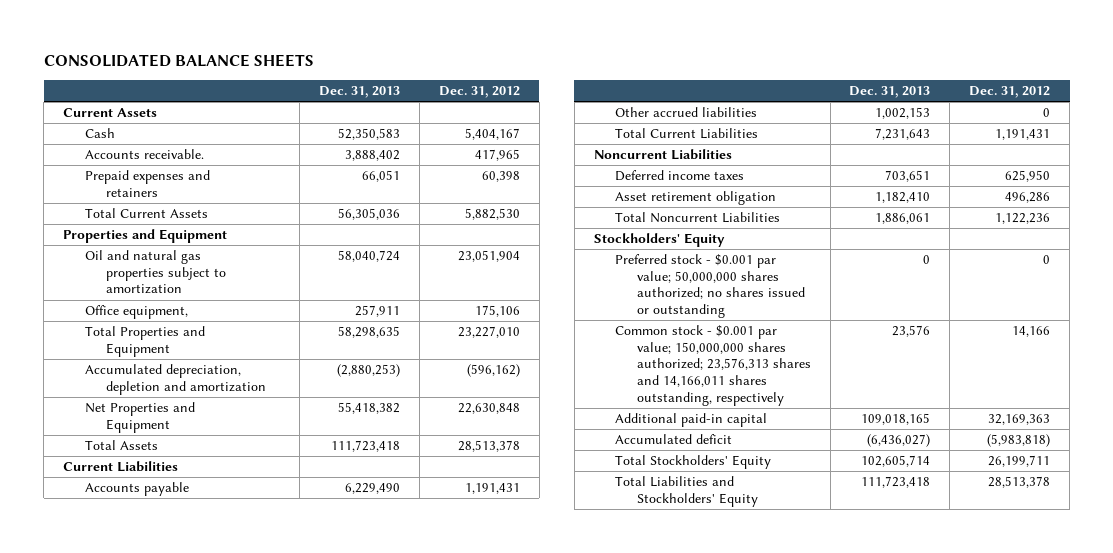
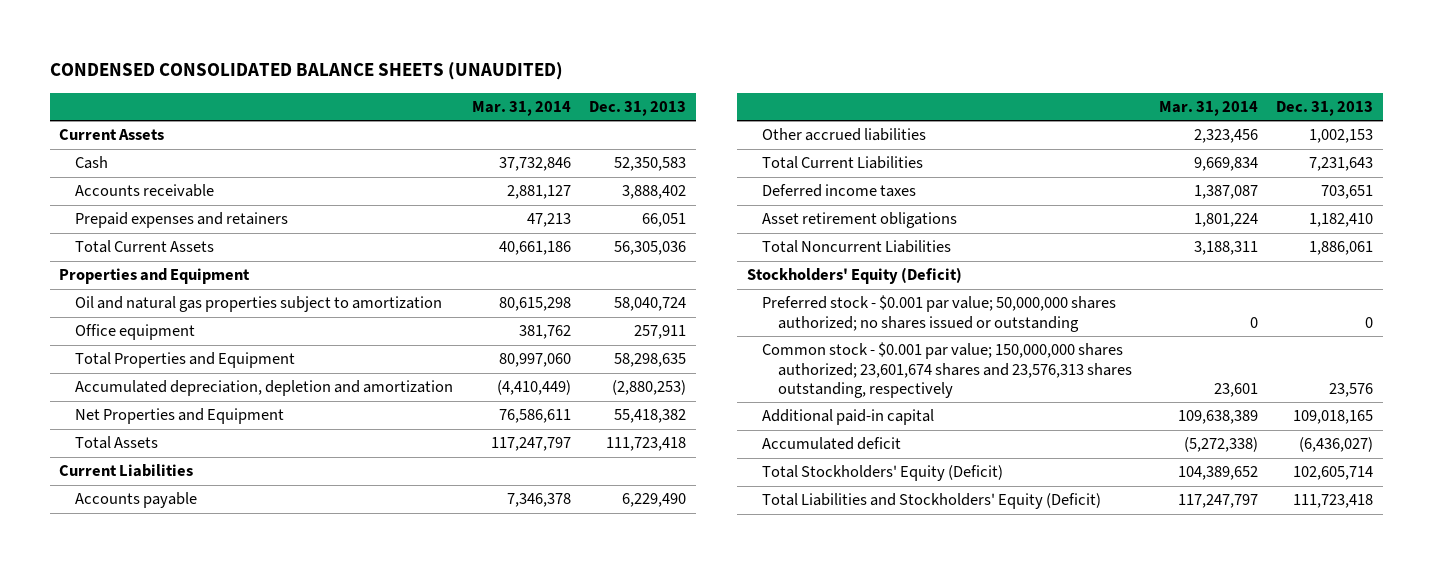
[43,53,314,67] CONSOLIDATED BALANCE SHEETS -> [50,61,564,80] CONDENSED CONSOLIDATED BALANCE SHEETS (UNAUDITED)
[438,86,520,99] Dec. 31, 2012 -> none
none -> [471,100,571,116] Mar. 31, 2014
[84,149,204,160] Accounts receivable. -> [75,184,215,198] Accounts receivable
[84,305,188,320] Office equipment, -> [75,324,196,341] Office equipment
[593,149,732,161] Noncurrent Liabilities -> none
[615,191,777,206] Asset retirement obligation -> [762,212,958,229] Asset retirement obligations
[593,233,725,248] Stockholders' Equity -> [746,267,962,285] Stockholders' Equity (Deficit)
[615,325,811,406] Common stock - $0.001 par value; 150,000,000 shares authorized; 23,576,313 shares and 14,166,011 shares outstanding, respectively -> [762,342,1132,398] Common stock - $0.001 par value; 150,000,000 shares authorized; 23,601,674 shares and 23,576,313 shares outstanding, respectively
[615,455,772,470] Total Stockholders' Equity -> [762,465,1004,482] Total Stockholders' Equity (Deficit)
[615,476,758,507] Total Liabilities and Stockholders' Equity -> [762,493,1102,510] Total Liabilities and Stockholders' Equity (Deficit)

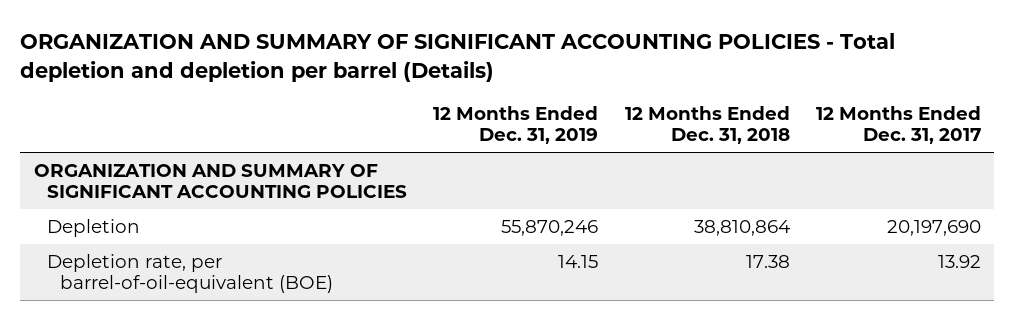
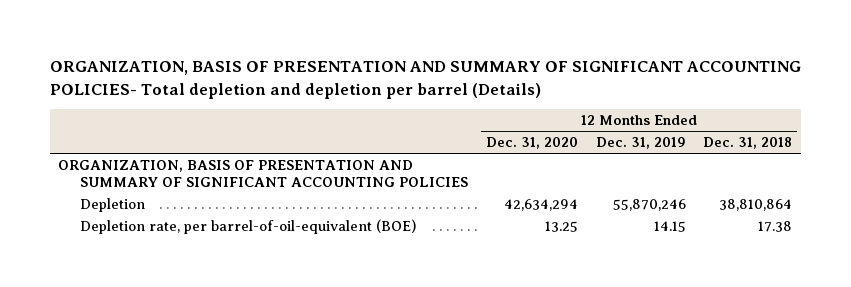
[20,33,896,82] ORGANIZATION AND SUMMARY OF SIGNIFICANT ACCOUNTING POLICIES - Total depletion and depletion per barrel (Details) -> [49,61,801,99] ORGANIZATION, BASIS OF PRESENTATION AND SUMMARY OF SIGNIFICANT ACCOUNTING POLICIES- Total depletion and depletion per barrel (Details)
[816,105,982,145] 12 Months Ended Dec. 31, 2017 -> none
none -> [485,137,578,150] Dec. 31, 2020
[33,164,407,199] ORGANIZATION AND SUMMARY OF SIGNIFICANT ACCOUNTING POLICIES -> [58,159,469,187] ORGANIZATION, BASIS OF PRESENTATION AND SUMMARY OF SIGNIFICANT ACCOUNTING POLICIES

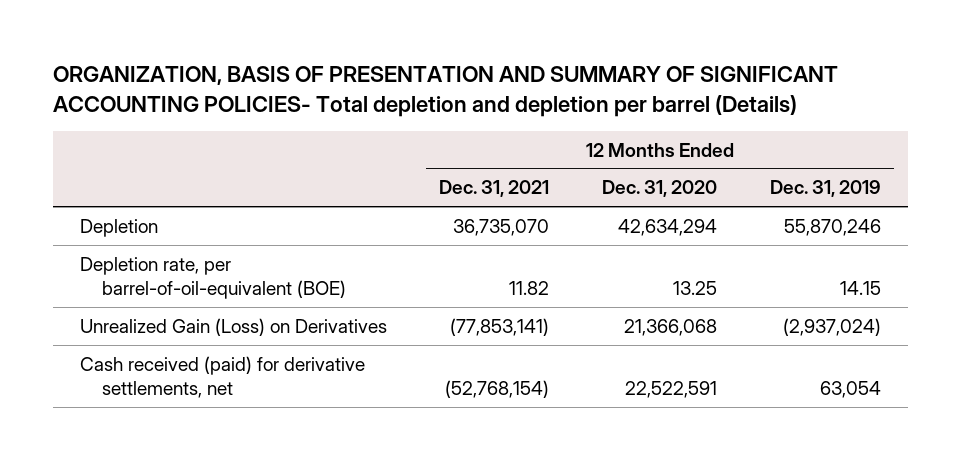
[703,137,793,150] Dec. 31, 2018 -> none
none -> [439,180,550,198] Dec. 31, 2021
[58,159,469,187] ORGANIZATION, BASIS OF PRESENTATION AND SUMMARY OF SIGNIFICANT ACCOUNTING POLICIES -> none
none -> [79,317,387,336] Unrealized Gain (Loss) on Derivatives
none -> [79,355,365,398] Cash received (paid) for derivative settlements, net

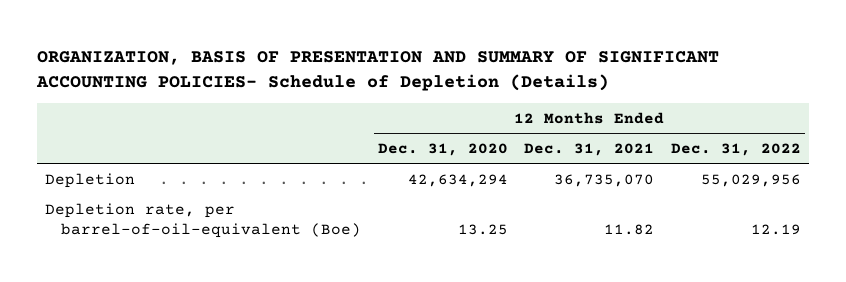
[53,66,839,117] ORGANIZATION, BASIS OF PRESENTATION AND SUMMARY OF SIGNIFICANT ACCOUNTING POLICIES- Total depletion and depletion per barrel (Details) -> [35,50,719,91] ORGANIZATION, BASIS OF PRESENTATION AND SUMMARY OF SIGNIFICANT ACCOUNTING POLICIES- Schedule of Depletion (Details)
[770,180,882,198] Dec. 31, 2019 -> none
none -> [670,142,801,156] Dec. 31, 2022
[79,317,387,336] Unrealized Gain (Loss) on Derivatives -> none
[79,355,365,398] Cash received (paid) for derivative settlements, net -> none
[79,256,347,299] Depletion rate, per barrel-of-oil-equivalent (BOE) -> [44,202,362,239] Depletion rate, per barrel-of-oil-equivalent (Boe)

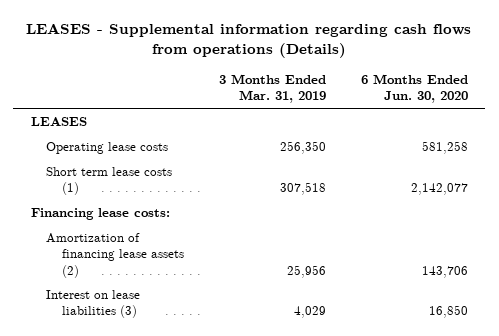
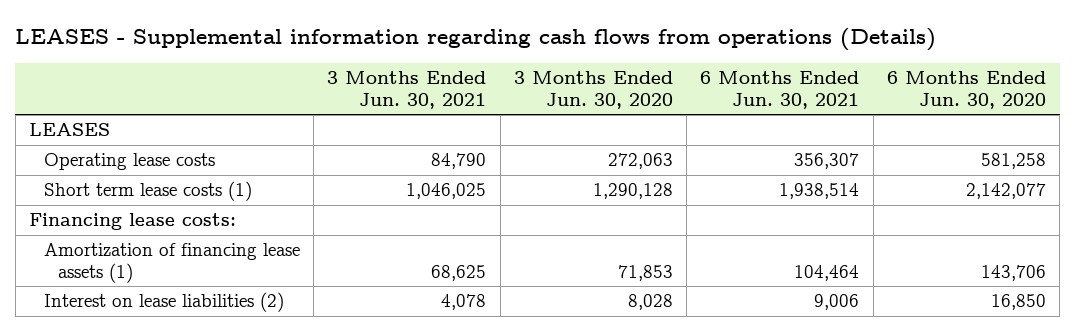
[218,74,326,104] 3 Months Ended Mar. 31, 2019 -> none
none -> [327,70,487,109] 3 Months Ended Jun. 30, 2021
none -> [513,70,673,109] 3 Months Ended Jun. 30, 2020
none -> [700,70,860,109] 6 Months Ended Jun. 30, 2021
[46,232,184,278] Amortization of financing lease assets (2) -> [43,243,300,283] Amortization of financing lease assets (1)
[46,289,141,319] Interest on lease liabilities (3) -> [43,292,284,313] Interest on lease liabilities (2)

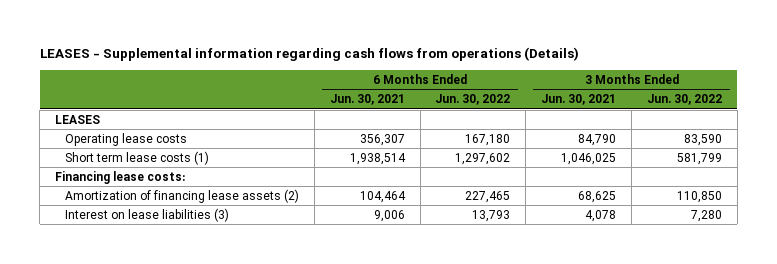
[513,70,673,109] 3 Months Ended Jun. 30, 2020 -> none
[887,70,1047,109] 6 Months Ended Jun. 30, 2020 -> none
none -> [435,94,511,106] Jun. 30, 2022
none -> [646,94,722,106] Jun. 30, 2022
[43,243,300,283] Amortization of financing lease assets (1) -> [64,188,299,203] Amortization of financing lease assets (2)
[43,292,284,313] Interest on lease liabilities (2) -> [64,207,229,222] Interest on lease liabilities (3)

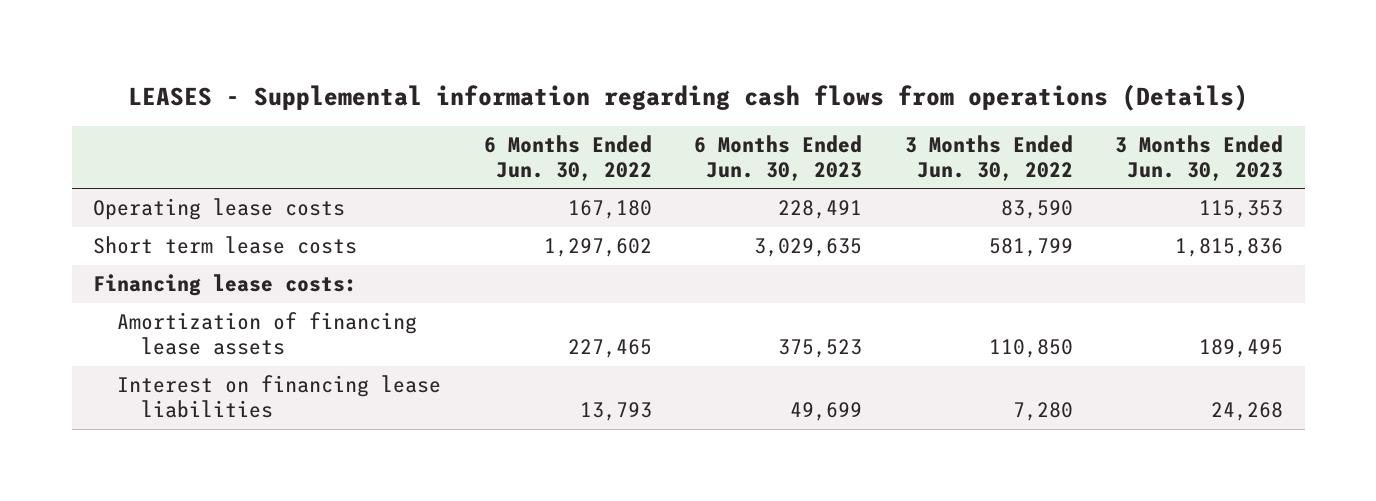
[329,94,405,106] Jun. 30, 2021 -> none
[541,94,617,106] Jun. 30, 2021 -> none
none -> [694,134,863,181] 6 Months Ended Jun. 30, 2023
none -> [1115,134,1284,181] 3 Months Ended Jun. 30, 2023
[55,114,101,124] LEASES -> none
[64,150,209,165] Short term lease costs (1) -> [92,236,357,255] Short term lease costs
[64,188,299,203] Amortization of financing lease assets (2) -> [117,312,418,356] Amortization of financing lease assets
[64,207,229,222] Interest on lease liabilities (3) -> [117,375,442,419] Interest on financing lease liabilities

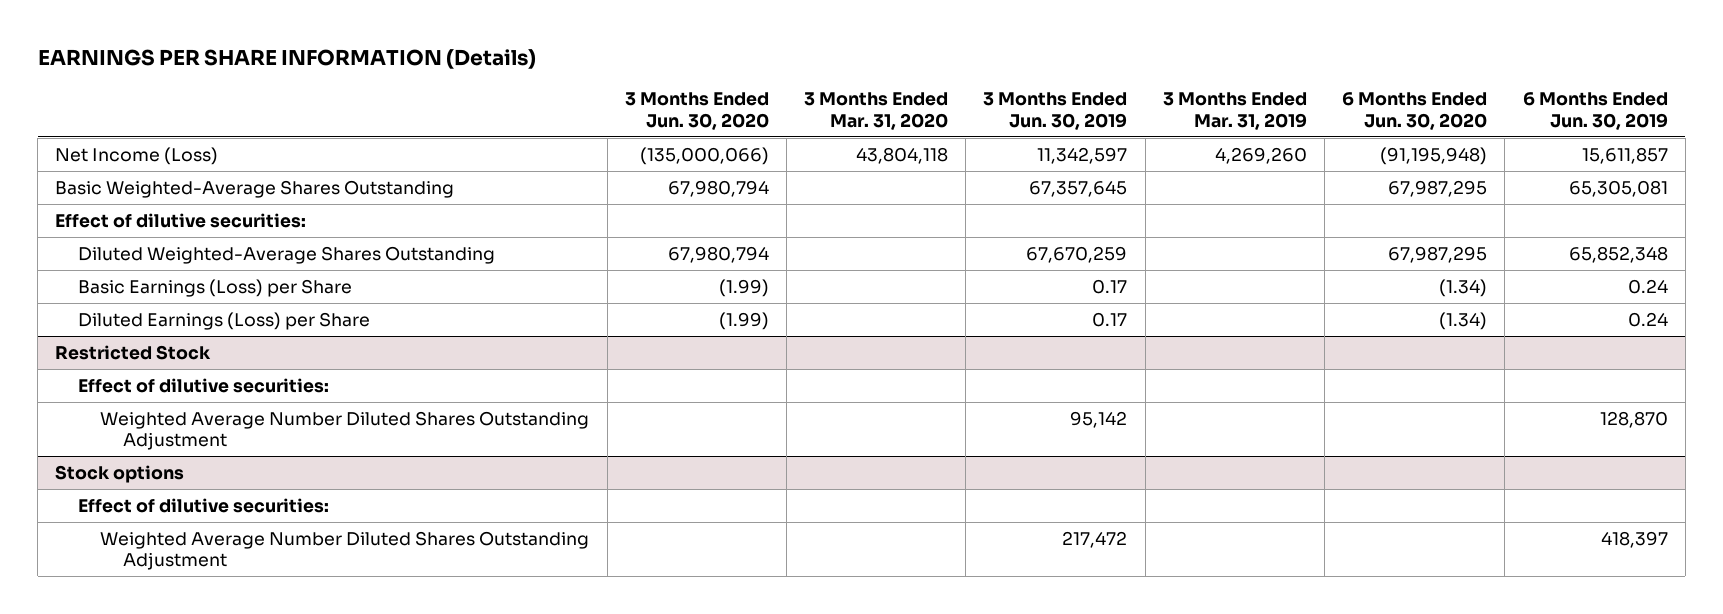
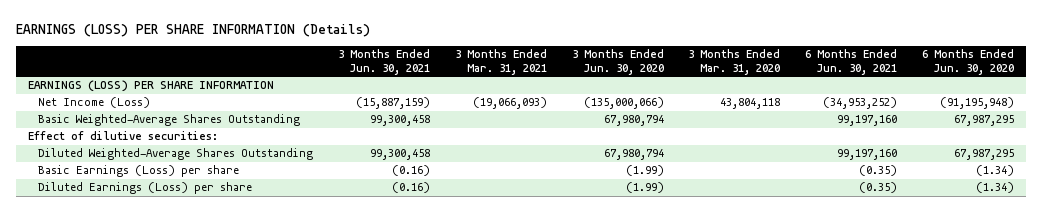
[37,48,536,69] EARNINGS PER SHARE INFORMATION (Details) -> [15,23,370,37] EARNINGS (LOSS) PER SHARE INFORMATION (Details)
[983,92,1128,130] 3 Months Ended Jun. 30, 2019 -> none
[1162,92,1307,130] 3 Months Ended Mar. 31, 2019 -> none
[1522,92,1668,130] 6 Months Ended Jun. 30, 2019 -> none
none -> [338,48,431,75] 3 Months Ended Jun. 30, 2021
none -> [454,48,547,75] 3 Months Ended Mar. 31, 2021
none -> [805,48,898,75] 6 Months Ended Jun. 30, 2021
none -> [28,80,275,93] EARNINGS (LOSS) PER SHARE INFORMATION
[55,344,212,360] Restricted Stock -> none
[77,377,329,393] Effect of dilutive securities: -> none
[100,410,590,451] Weighted Average Number Diluted Shares Outstanding Adjustment -> none
[55,464,185,483] Stock options -> none
[77,497,329,513] Effect of dilutive securities: -> none
[100,530,590,571] Weighted Average Number Diluted Shares Outstanding Adjustment -> none
[77,278,352,297] Basic Earnings (Loss) per Share -> [38,165,240,178] Basic Earnings (Loss) per share
[77,311,370,330] Diluted Earnings (Loss) per Share -> [38,182,253,195] Diluted Earnings (Loss) per share

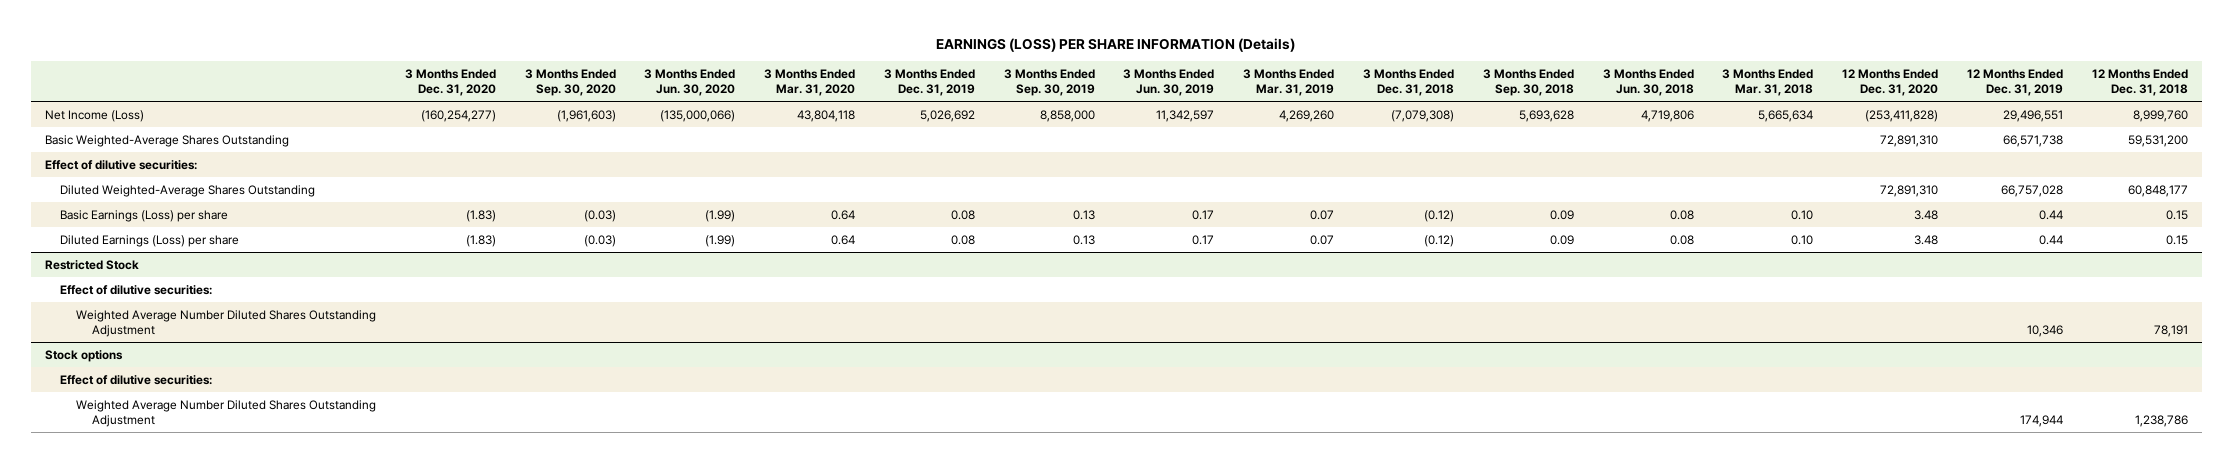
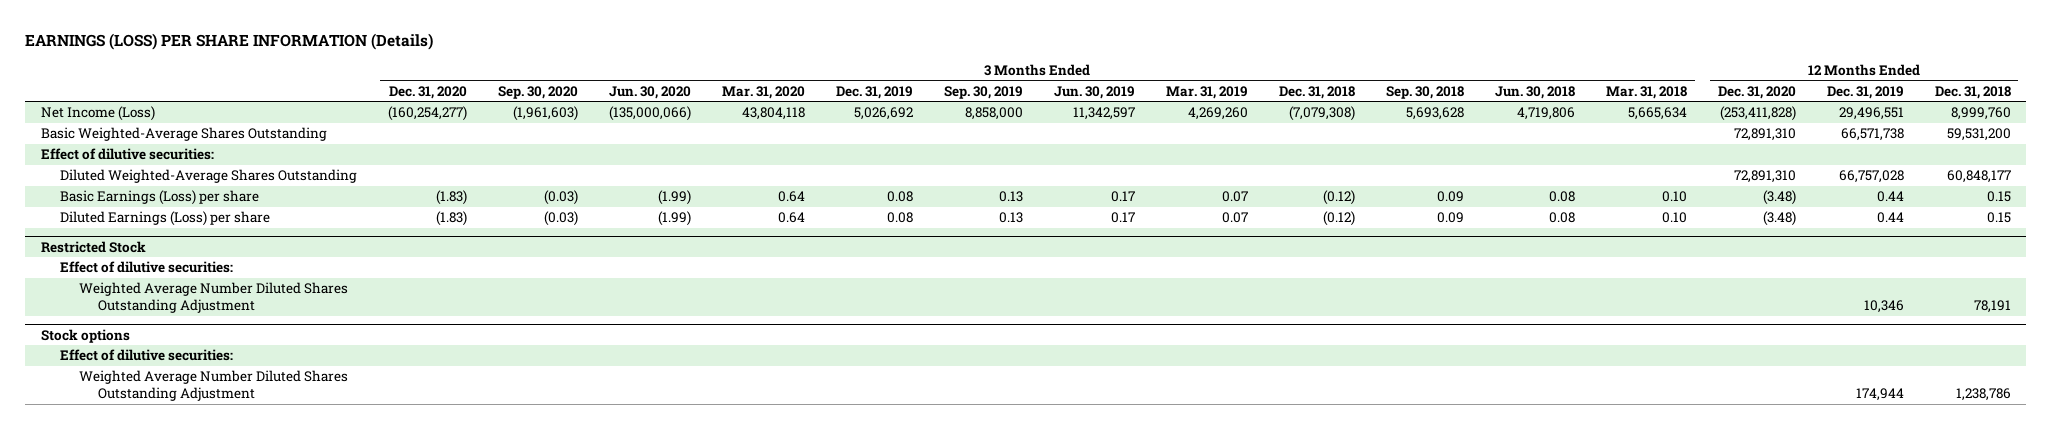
[1914,209,1939,220] 3.48 -> [1762,190,1796,206] (3.48)
[1914,234,1939,245] 3.48 -> [1762,211,1796,227] (3.48)

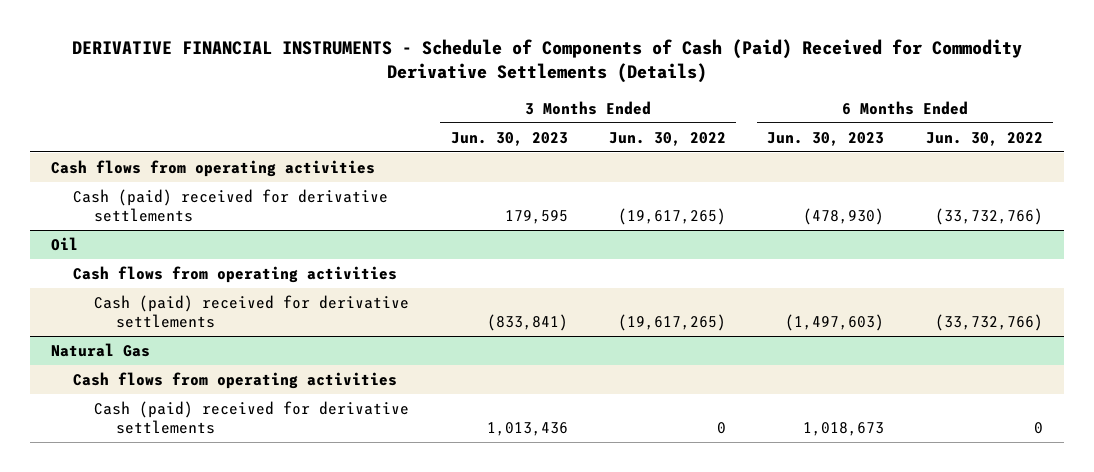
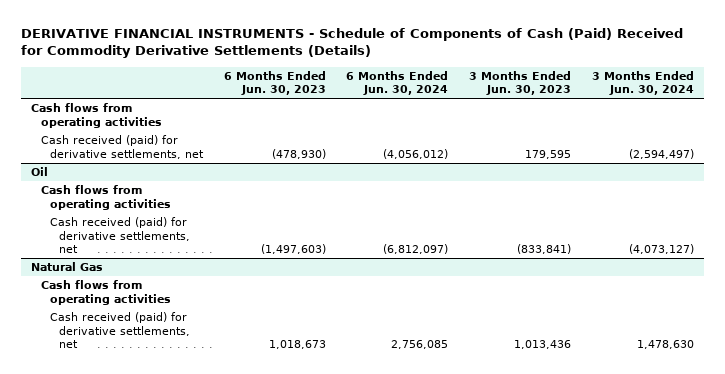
[609,131,727,146] Jun. 30, 2022 -> none
[925,131,1043,146] Jun. 30, 2022 -> none
none -> [346,70,449,96] 6 Months Ended Jun. 30, 2024
none -> [591,70,694,96] 3 Months Ended Jun. 30, 2024
[72,188,388,223] Cash (paid) received for derivative settlements -> [40,135,205,159] Cash received (paid) for derivative settlements, net
[94,294,410,329] Cash (paid) received for derivative settlements -> [50,217,191,253] Cash received (paid) for derivative settlements, net
[94,400,410,435] Cash (paid) received for derivative settlements -> [50,312,191,348] Cash received (paid) for derivative settlements, net

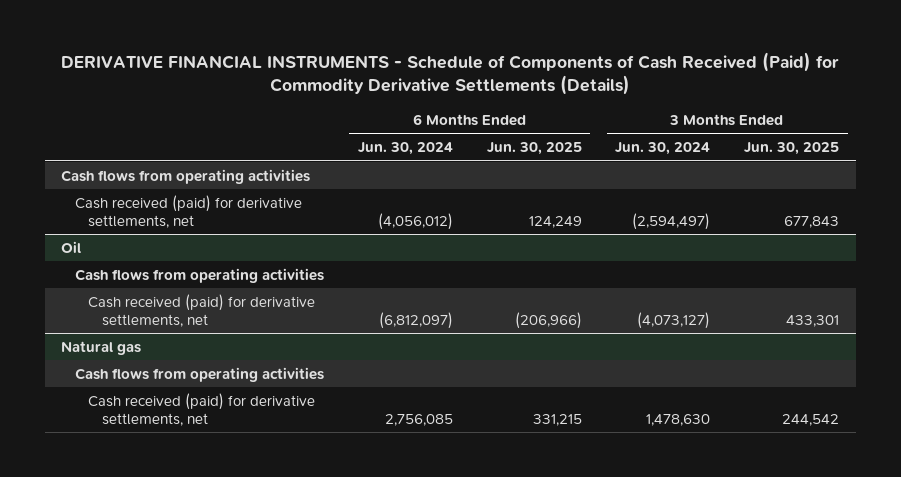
[21,28,684,59] DERIVATIVE FINANCIAL INSTRUMENTS - Schedule of Components of Cash (Paid) Received for Commodity Derivative Settlements (Details) -> [61,51,840,96] DERIVATIVE FINANCIAL INSTRUMENTS - Schedule of Components of Cash Received (Paid) for Commodity Derivative Settlements (Details)
[223,70,326,96] 6 Months Ended Jun. 30, 2023 -> none
[468,70,571,96] 3 Months Ended Jun. 30, 2023 -> none
none -> [486,142,582,156] Jun. 30, 2025
none -> [744,142,840,156] Jun. 30, 2025
[31,262,104,272] Natural Gas -> [61,340,142,355] Natural gas

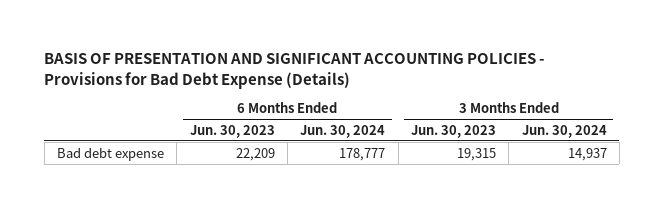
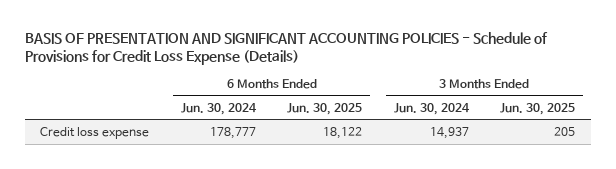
[44,53,546,89] BASIS OF PRESENTATION AND SIGNIFICANT ACCOUNTING POLICIES - Provisions for Bad Debt Expense (Details) -> [24,31,548,65] BASIS OF PRESENTATION AND SIGNIFICANT ACCOUNTING POLICIES - Schedule of Provisions for Credit Loss Expense (Details)
[189,124,275,138] Jun. 30, 2023 -> none
[410,124,496,138] Jun. 30, 2023 -> none
none -> [287,102,363,115] Jun. 30, 2025
none -> [500,102,576,115] Jun. 30, 2025
[56,146,164,161] Bad debt expense -> [40,127,150,140] Credit loss expense

